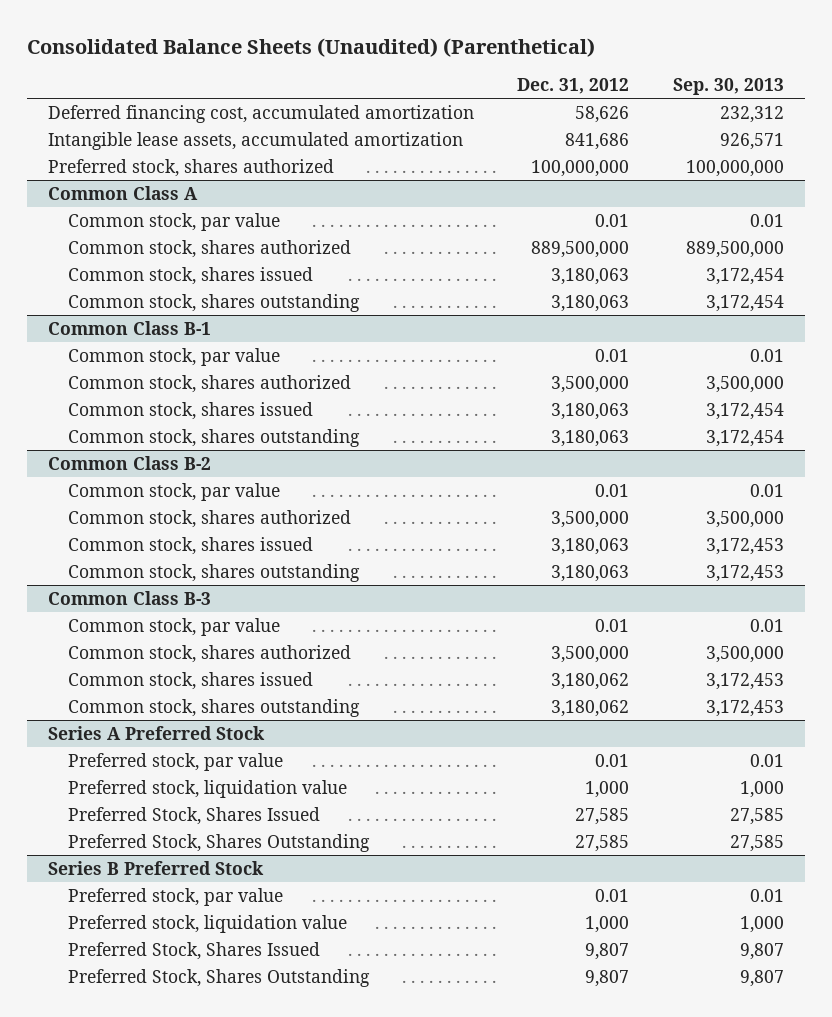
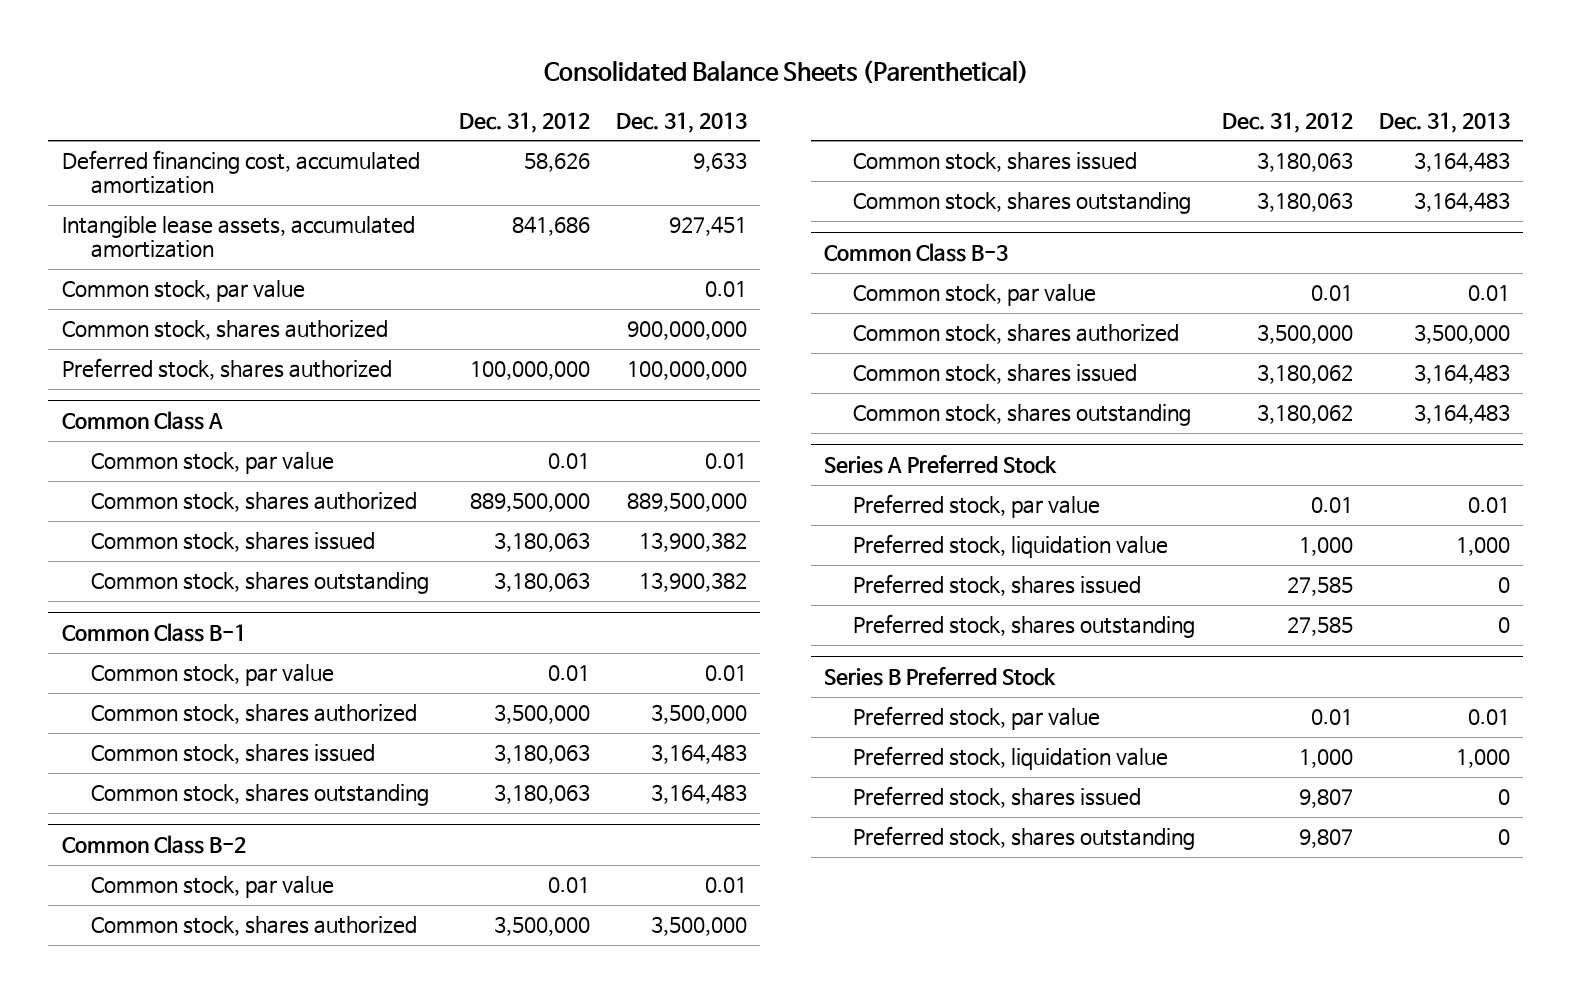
[26,37,595,57] Consolidated Balance Sheets (Unaudited) (Parenthetical) -> [543,59,1029,84] Consolidated Balance Sheets (Parenthetical)
[672,78,784,96] Sep. 30, 2013 -> none
none -> [616,111,748,133] Dec. 31, 2013
none -> [61,280,305,303] Common stock, par value
none -> [61,320,388,341] Common stock, shares authorized
[68,806,321,825] Preferred Stock, Shares Issued -> [853,574,1142,597] Preferred stock, shares issued
[68,833,371,852] Preferred Stock, Shares Outstanding -> [853,614,1196,639] Preferred stock, shares outstanding
[68,941,321,960] Preferred Stock, Shares Issued -> [853,786,1142,809] Preferred stock, shares issued
[68,968,371,987] Preferred Stock, Shares Outstanding -> [853,826,1196,851] Preferred stock, shares outstanding

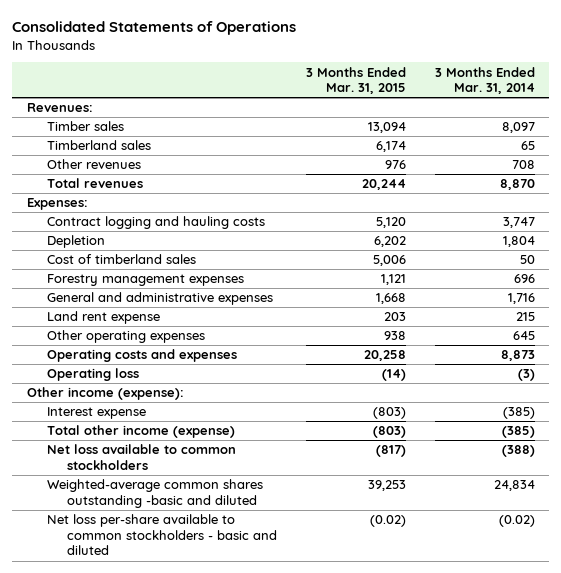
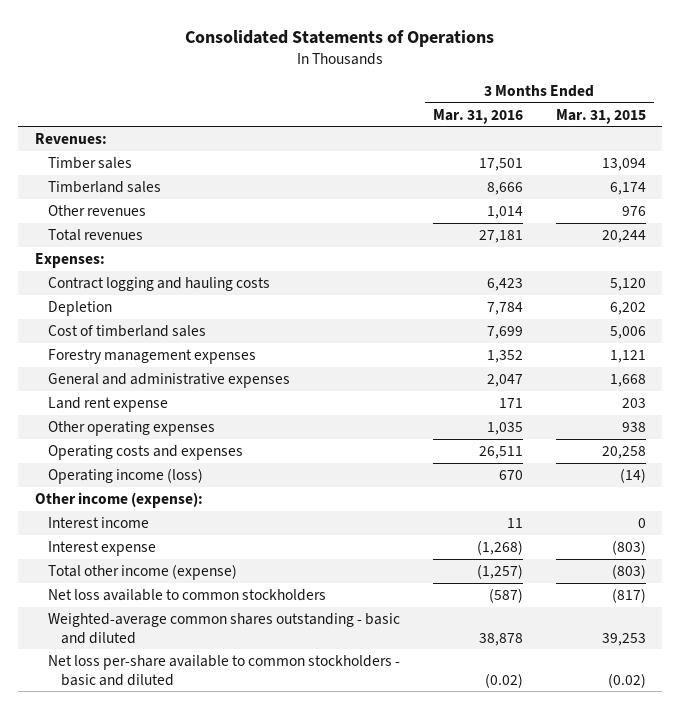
[434,66,535,95] 3 Months Ended Mar. 31, 2014 -> none
none -> [432,108,523,124] Mar. 31, 2016
[46,368,139,382] Operating loss -> [47,467,203,484] Operating income (loss)
none -> [47,516,149,528] Interest income
[46,479,263,508] Weighted-average common shares outstanding -basic and diluted -> [47,612,400,644] Weighted-average common shares outstanding - basic and diluted

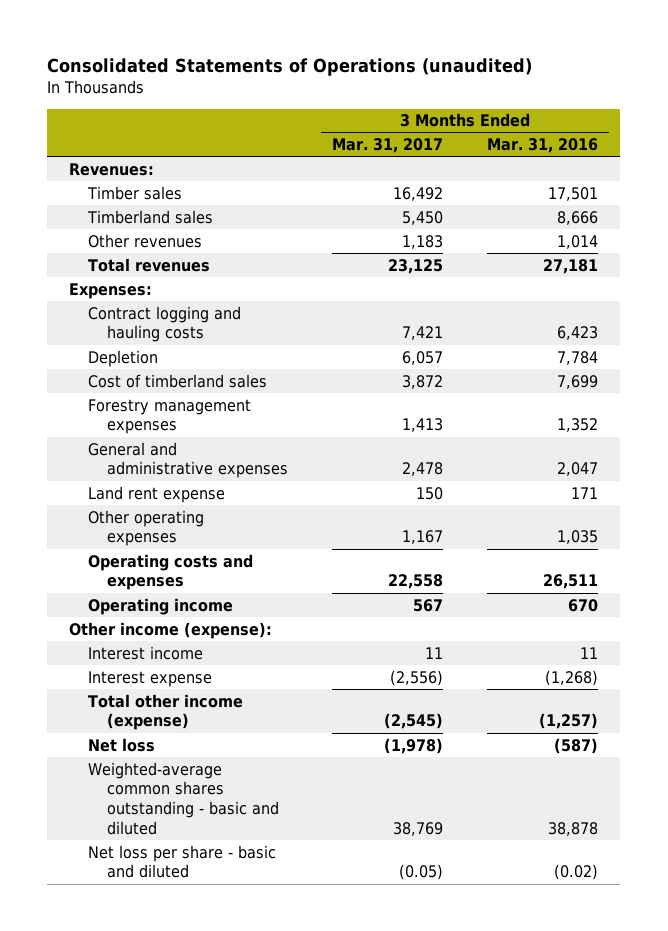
[185,29,495,47] Consolidated Statements of Operations -> [47,57,533,76] Consolidated Statements of Operations (unaudited)
[555,108,646,124] Mar. 31, 2015 -> none
none -> [332,138,444,154] Mar. 31, 2017
[47,467,203,484] Operating income (loss) -> [88,597,234,615] Operating income
[47,588,326,601] Net loss available to common stockholders -> [88,737,156,752] Net loss
[47,654,400,686] Net loss per-share available to common stockholders - basic and diluted -> [88,844,277,879] Net loss per share - basic and diluted

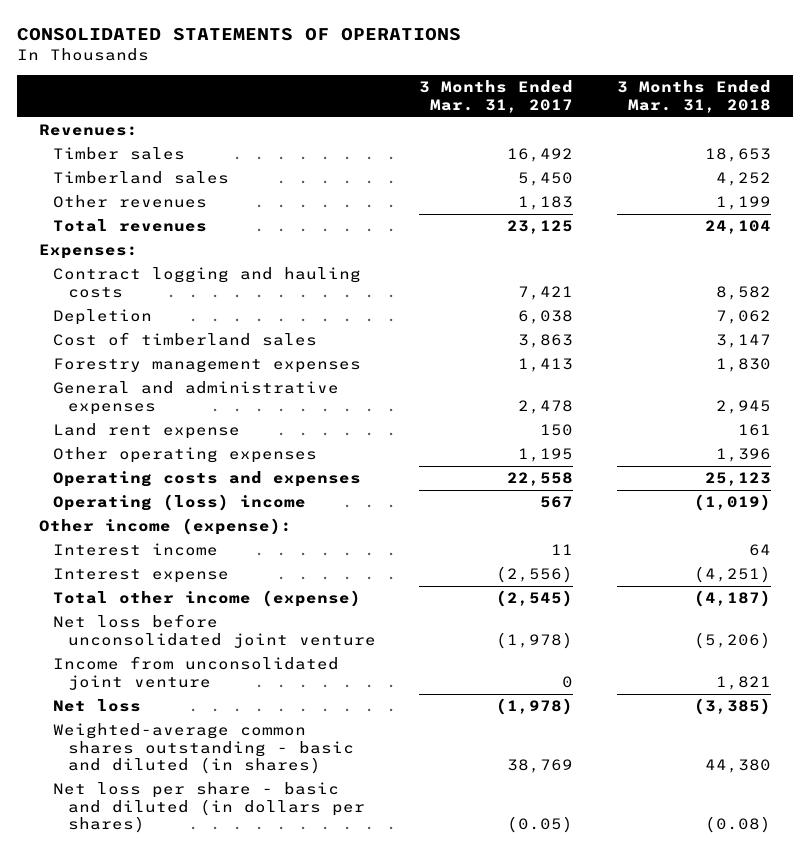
[47,57,533,76] Consolidated Statements of Operations (unaudited) -> [17,28,462,42] CONSOLIDATED STATEMENTS OF OPERATIONS
[487,138,599,154] Mar. 31, 2016 -> none
none -> [616,80,771,113] 3 Months Ended Mar. 31, 2018
[402,350,444,365] 6,057 -> [518,310,574,325] 6,038
[402,374,444,389] 3,872 -> [518,334,574,349] 3,863
[402,530,444,545] 1,167 -> [518,448,574,463] 1,195
[88,597,234,615] Operating income -> [53,494,307,512] Operating (loss) income
none -> [53,614,376,648] Net loss before unconsolidated joint venture
none -> [53,656,340,690] Income from unconsolidated joint venture
[88,761,280,835] Weighted-average common shares outstanding - basic and diluted -> [53,723,354,775] Weighted-average common shares outstanding - basic and diluted (in shares)
[88,844,277,879] Net loss per share - basic and diluted -> [53,782,365,834] Net loss per share - basic and diluted (in dollars per shares)

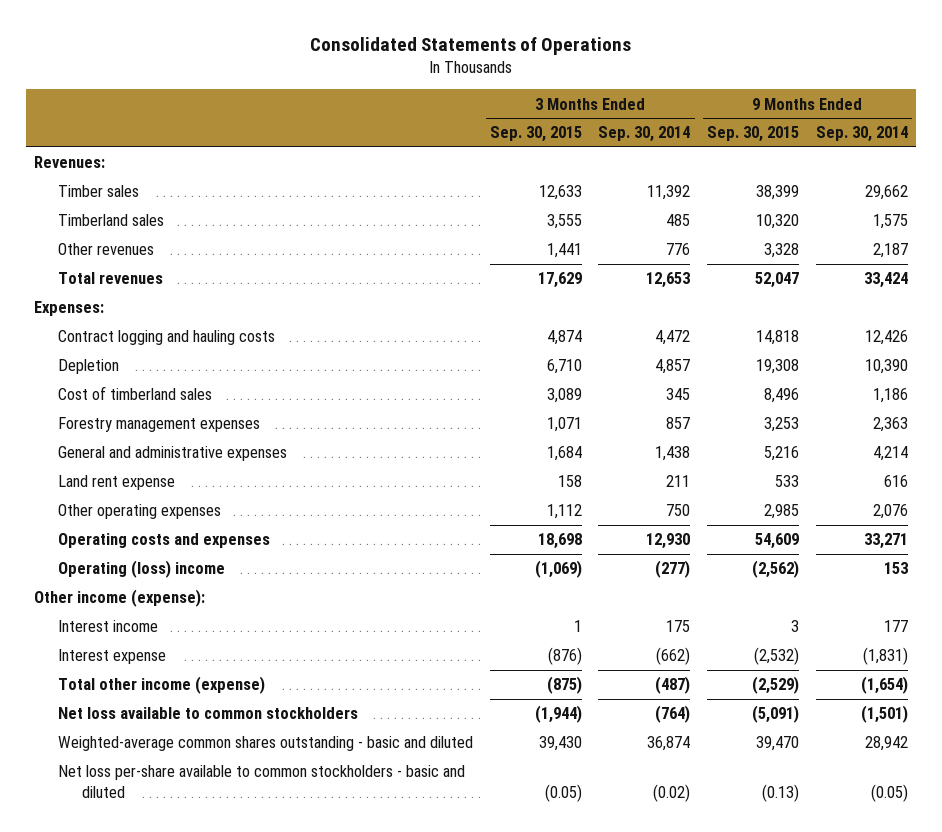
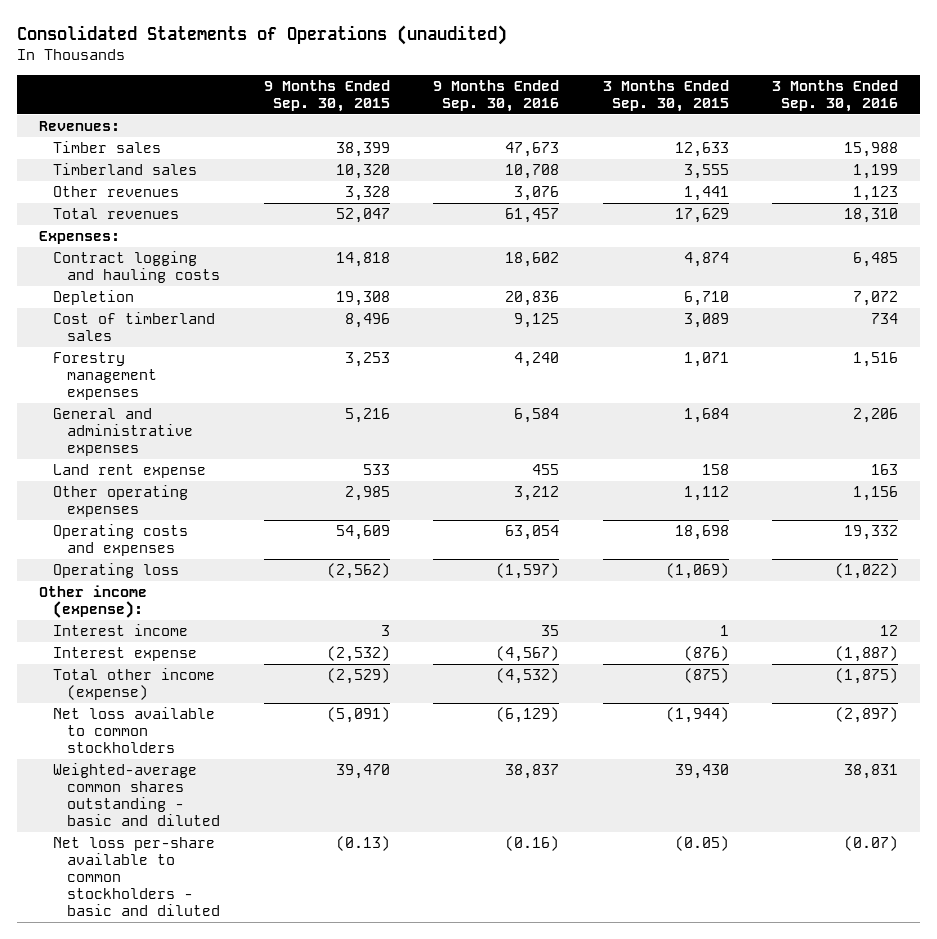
[309,36,631,55] Consolidated Statements of Operations -> [17,25,508,46] Consolidated Statements of Operations (unaudited)
[598,126,691,143] Sep. 30, 2014 -> none
[815,126,908,143] Sep. 30, 2014 -> none
none -> [433,79,560,112] 9 Months Ended Sep. 30, 2016
none -> [772,79,899,112] 3 Months Ended Sep. 30, 2016
[58,560,226,579] Operating (loss) income -> [53,563,180,579] Operating loss

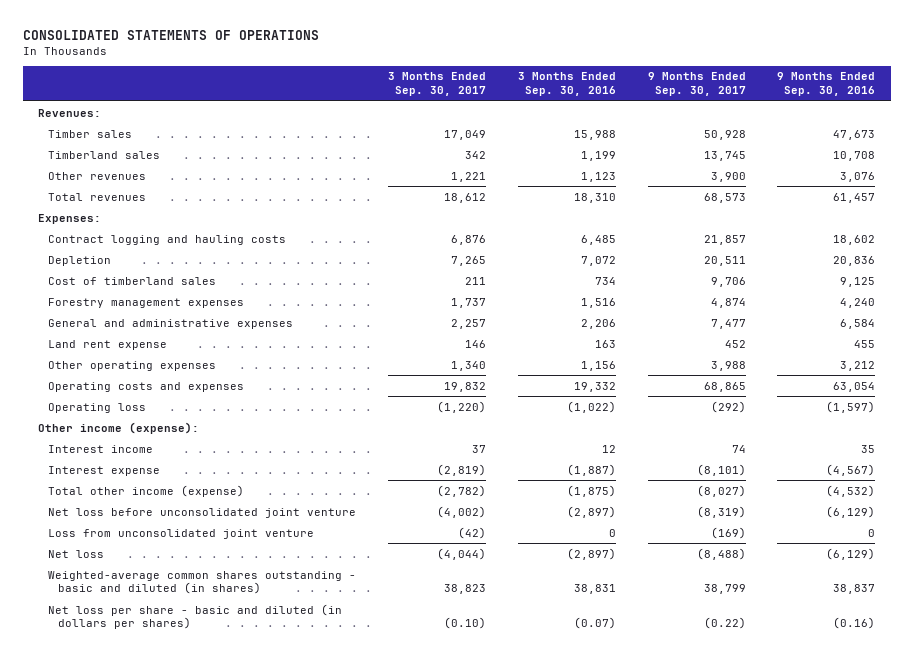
[17,25,508,46] Consolidated Statements of Operations (unaudited) -> [22,29,319,40] CONSOLIDATED STATEMENTS OF OPERATIONS
[263,79,390,112] 9 Months Ended Sep. 30, 2015 -> none
[602,79,729,112] 3 Months Ended Sep. 30, 2015 -> none
none -> [388,72,487,96] 3 Months Ended Sep. 30, 2017
none -> [647,72,746,96] 9 Months Ended Sep. 30, 2017
none -> [48,507,357,518] Net loss before unconsolidated joint venture
none -> [48,528,315,539] Loss from unconsolidated joint venture
[53,707,216,754] Net loss available to common stockholders -> [48,549,105,558] Net loss
[53,763,221,827] Weighted-average common shares outstanding - basic and diluted -> [48,570,357,595] Weighted-average common shares outstanding - basic and diluted (in shares)
[53,837,221,917] Net loss per-share available to common stockholders - basic and diluted -> [48,603,343,630] Net loss per share - basic and diluted (in dollars per shares)

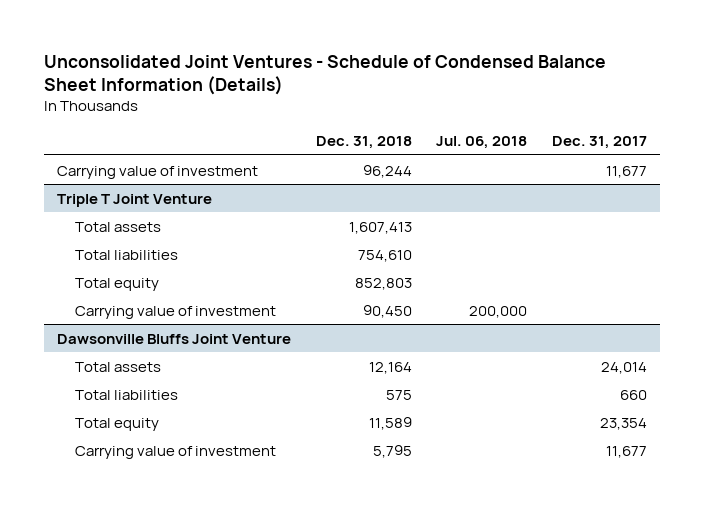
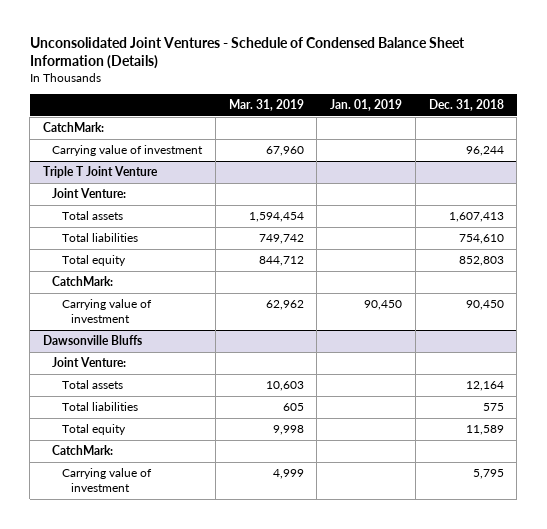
[436,135,528,149] Jul. 06, 2018 -> none
[552,135,648,149] Dec. 31, 2017 -> none
none -> [228,98,304,111] Mar. 31, 2019
none -> [330,98,403,111] Jan. 01, 2019
none -> [43,122,105,133] CatchMark:
none -> [52,188,127,199] Joint Venture:
none -> [52,276,114,287] CatchMark:
[56,333,291,344] Dawsonville Bluffs Joint Venture -> [43,335,143,346] Dawsonville Bluffs
none -> [52,357,127,368] Joint Venture:
none -> [52,445,114,456] CatchMark:

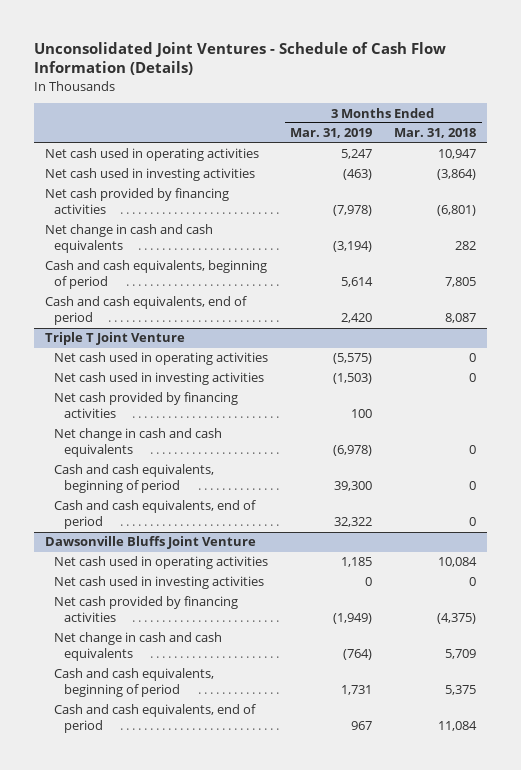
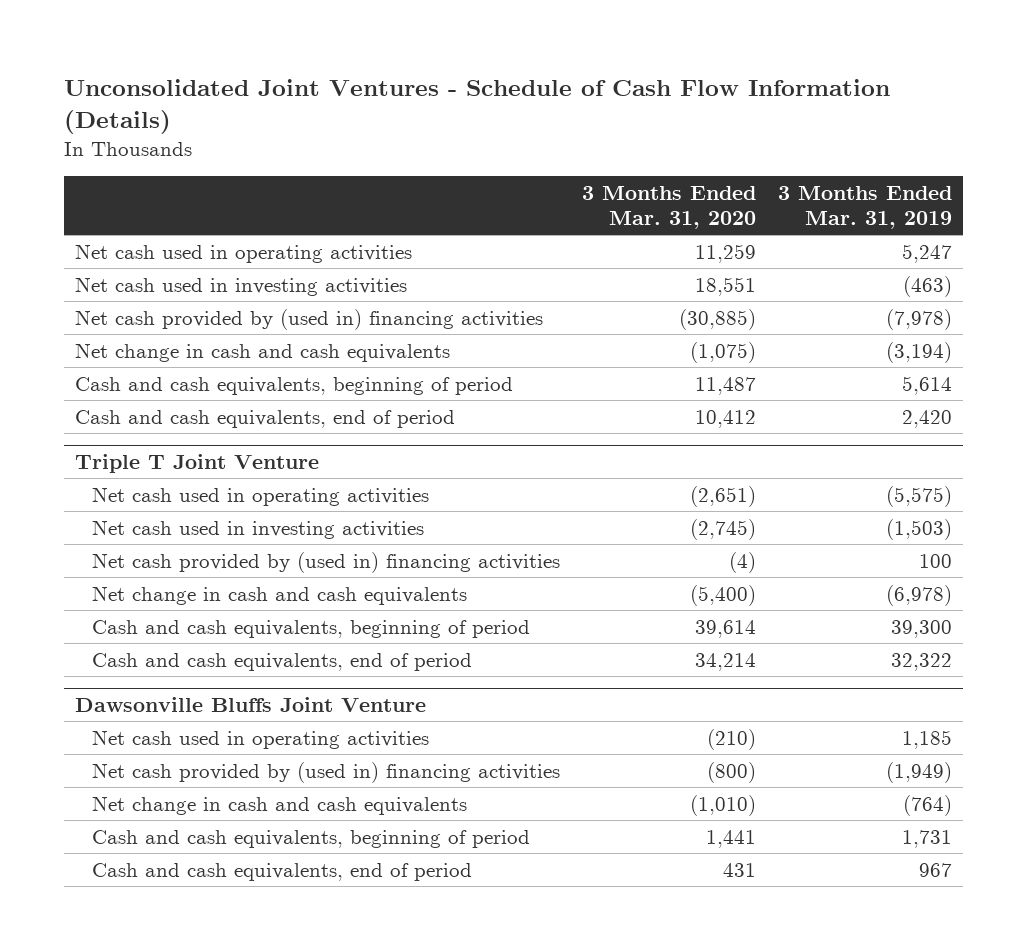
[394,128,477,139] Mar. 31, 2018 -> none
none -> [582,186,757,229] 3 Months Ended Mar. 31, 2020
[44,188,229,215] Net cash provided by financing activities -> [75,308,544,330] Net cash provided by (used in) financing activities
[54,392,239,419] Net cash provided by financing activities -> [92,551,561,573] Net cash provided by (used in) financing activities
[54,576,265,590] Net cash used in investing activities -> none
[54,596,239,623] Net cash provided by financing activities -> [92,761,561,783] Net cash provided by (used in) financing activities

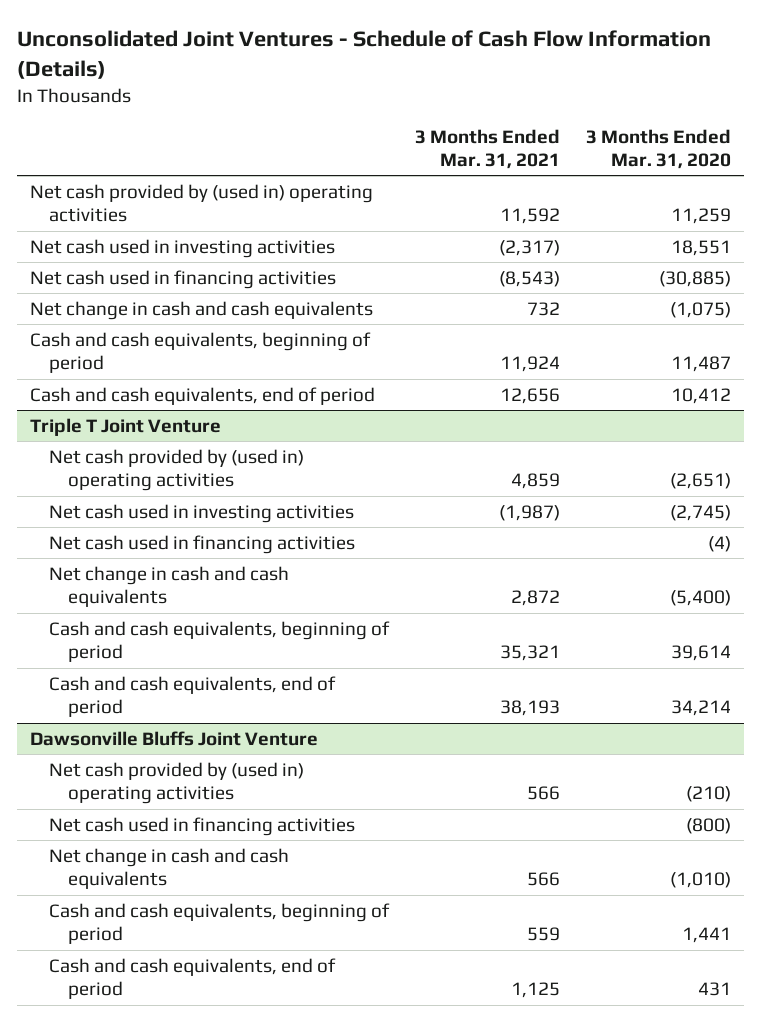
[777,186,952,229] 3 Months Ended Mar. 31, 2019 -> none
none -> [414,128,560,169] 3 Months Ended Mar. 31, 2021
[75,243,413,263] Net cash used in operating activities -> [29,183,373,223] Net cash provided by (used in) operating activities
[75,308,544,330] Net cash provided by (used in) financing activities -> [29,269,336,289] Net cash used in financing activities
[92,486,430,506] Net cash used in operating activities -> [48,448,304,492] Net cash provided by (used in) operating activities
[92,551,561,573] Net cash provided by (used in) financing activities -> [48,534,355,554] Net cash used in financing activities
[92,729,430,749] Net cash used in operating activities -> [48,761,304,805] Net cash provided by (used in) operating activities
[92,761,561,783] Net cash provided by (used in) financing activities -> [48,816,355,836] Net cash used in financing activities

